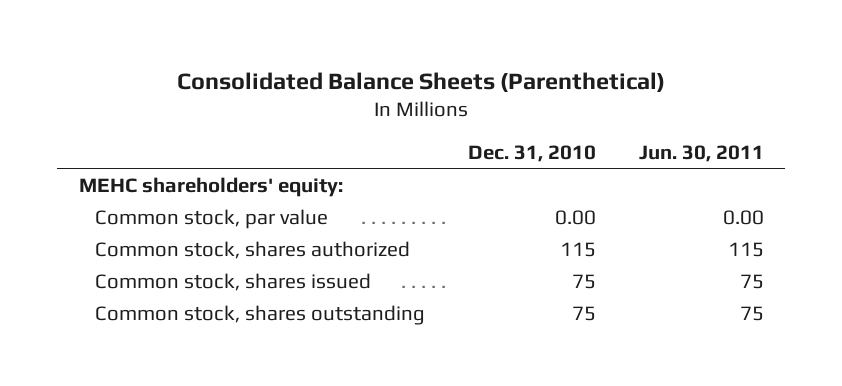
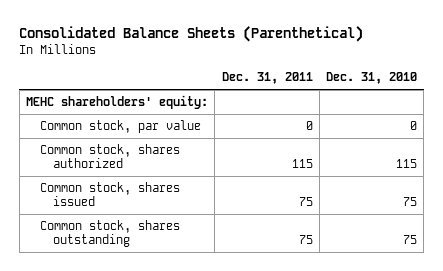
[638,144,764,162] Jun. 30, 2011 -> none
none -> [221,72,313,85] Dec. 31, 2011
[554,209,596,225] 0.00 -> [410,120,418,130] 0

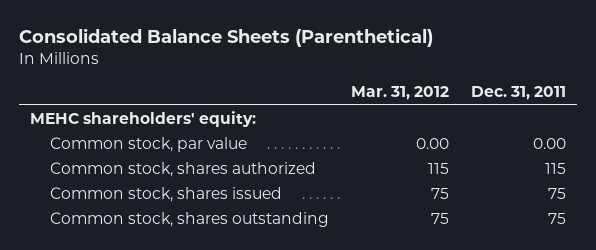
[326,72,418,85] Dec. 31, 2010 -> none
none -> [351,86,450,101] Mar. 31, 2012
[305,120,313,130] 0 -> [532,137,566,149] 0.00

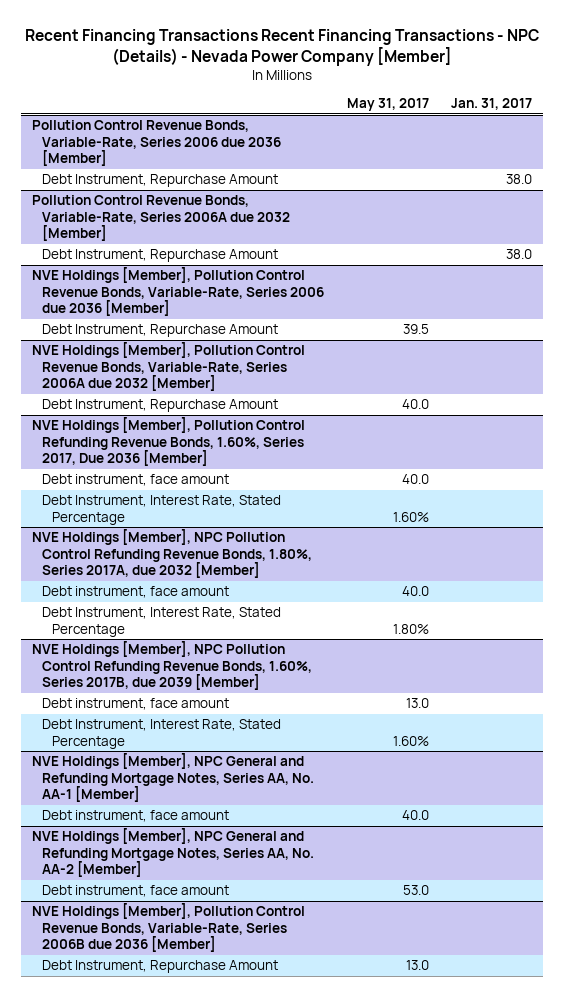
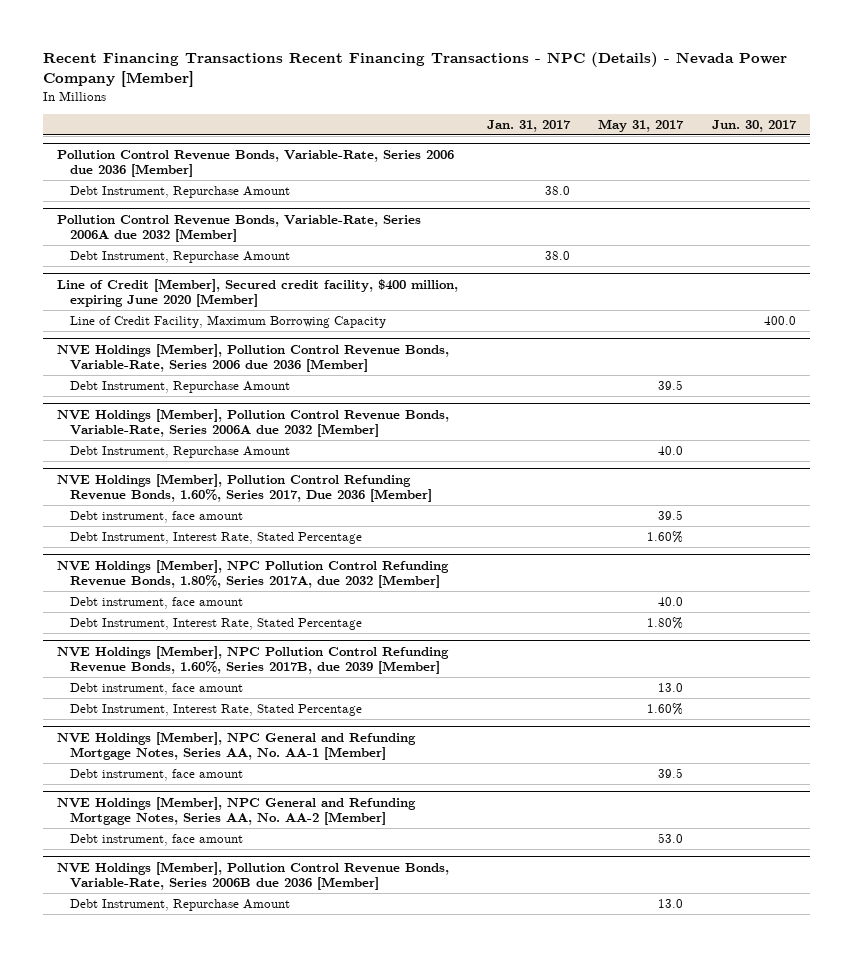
none -> [711,119,797,132] Jun. 30, 2017
none -> [57,278,459,308] Line of Credit [Member], Secured credit facility, $400 million, expiring June 2020 [Member]
none -> [69,314,386,328] Line of Credit Facility, Maximum Borrowing Capacity
[401,474,429,485] 40.0 -> [658,509,684,520] 39.5
[401,810,429,821] 40.0 -> [658,767,684,778] 39.5

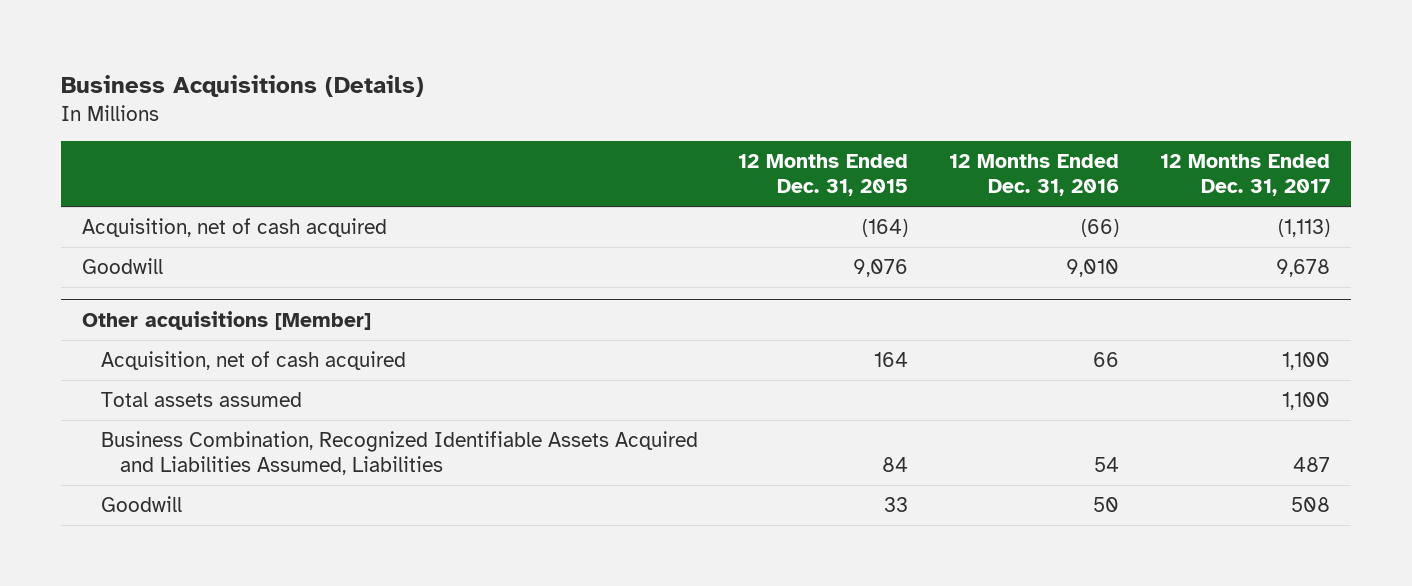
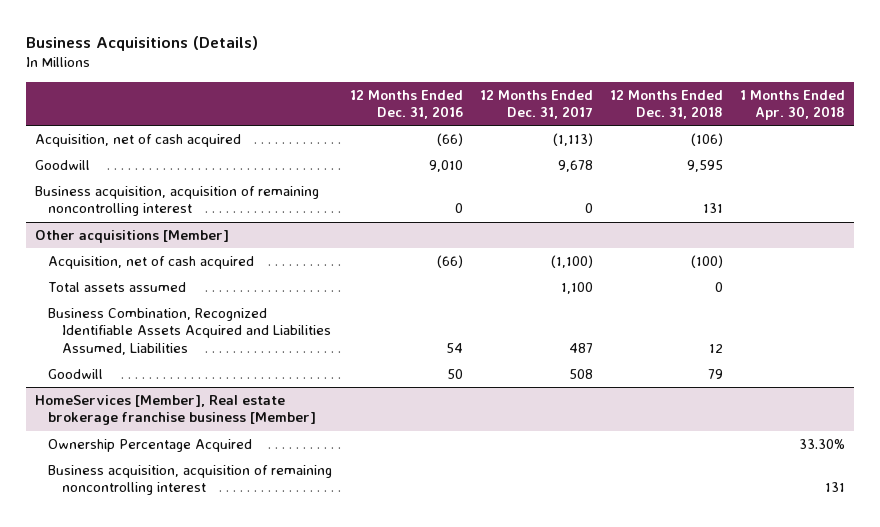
[738,154,909,197] 12 Months Ended Dec. 31, 2015 -> none
none -> [609,89,723,120] 12 Months Ended Dec. 31, 2018
none -> [740,89,846,121] 1 Months Ended Apr. 30, 2018
none -> [34,186,319,217] Business acquisition, acquisition of remaining noncontrolling interest
[1093,352,1120,368] 66 -> [436,255,463,269] (66)
[1282,352,1331,371] 1,100 -> [550,255,593,269] (1,100)
none -> [34,395,317,426] HomeServices [Member], Real estate brokerage franchise business [Member]
none -> [48,439,253,453] Ownership Percentage Acquired
none -> [48,465,333,496] Business acquisition, acquisition of remaining noncontrolling interest

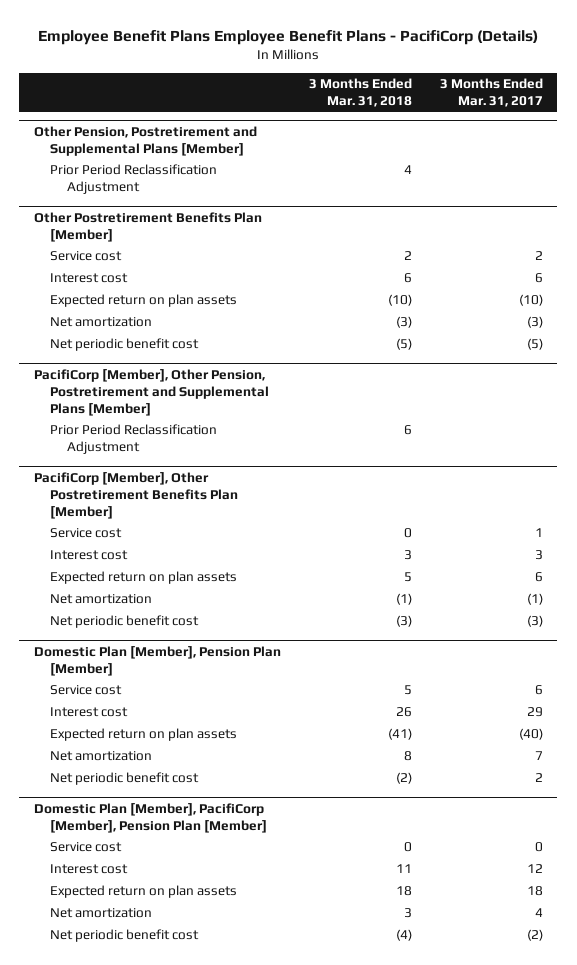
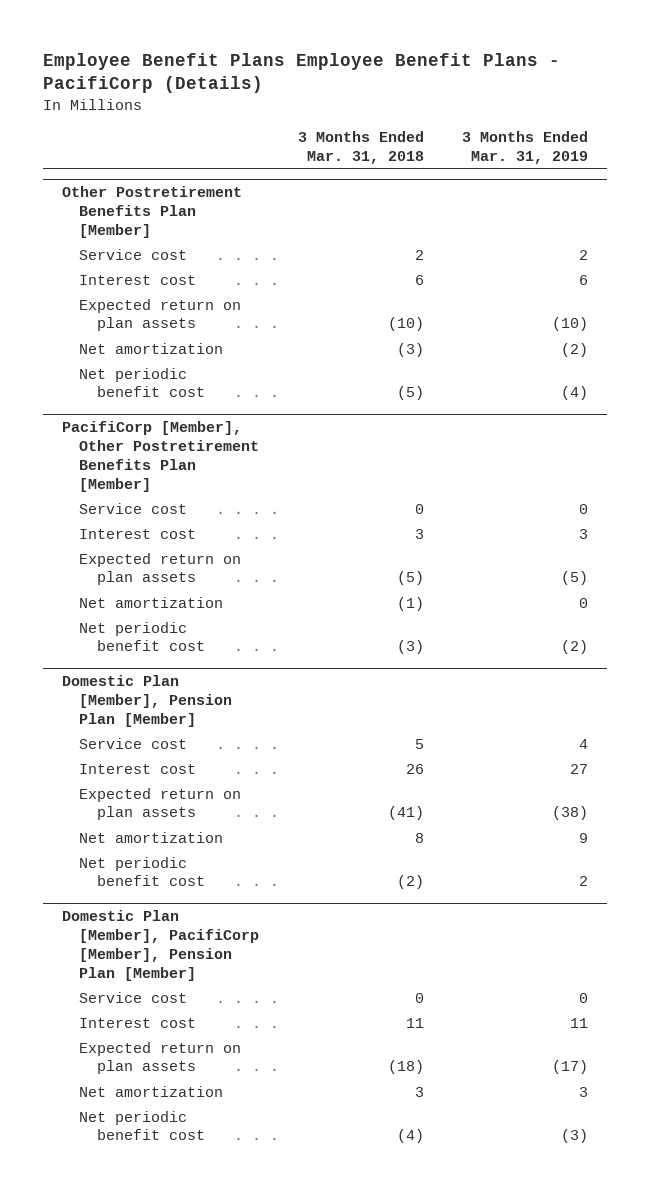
[440,77,544,107] 3 Months Ended Mar. 31, 2017 -> none
none -> [461,131,588,165] 3 Months Ended Mar. 31, 2019
[33,125,257,156] Other Pension, Postretirement and Supplemental Plans [Member] -> none
[50,164,218,195] Prior Period Reclassification Adjustment -> none
[33,368,270,416] PacifiCorp [Member], Other Pension, Postretirement and Supplemental Plans [Member] -> none
[50,424,218,455] Prior Period Reclassification Adjustment -> none
[403,572,412,583] 5 -> [396,571,424,586] (5)
[395,886,412,897] 18 -> [387,1060,424,1075] (18)

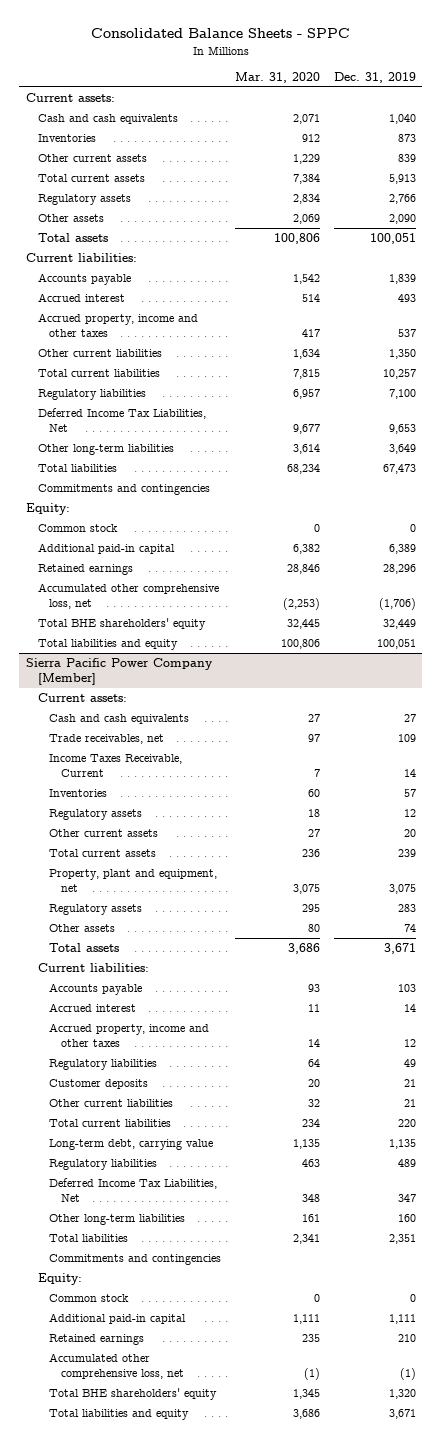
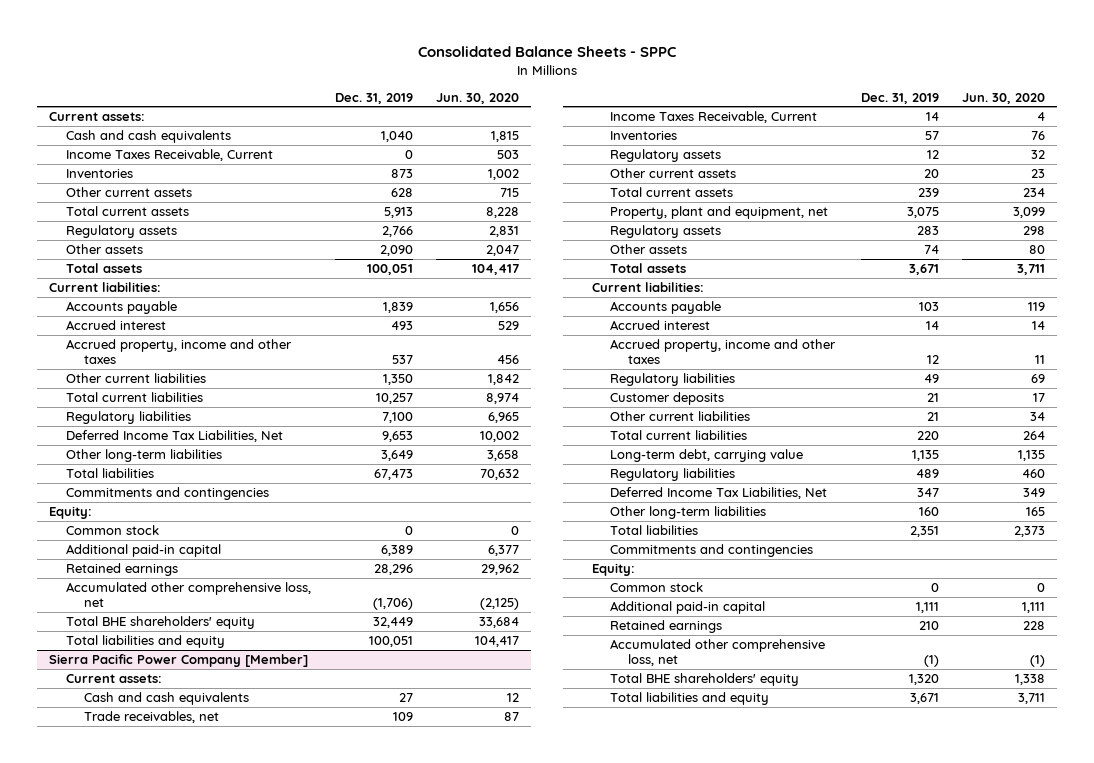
[234,71,320,83] Mar. 31, 2020 -> none
none -> [436,92,520,104] Jun. 30, 2020
none -> [66,148,274,161] Income Taxes Receivable, Current
[397,154,416,163] 839 -> [390,187,413,197] 628

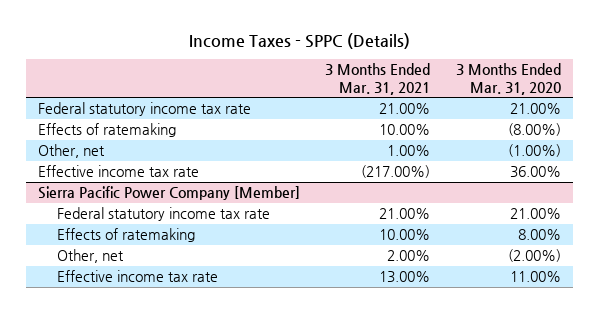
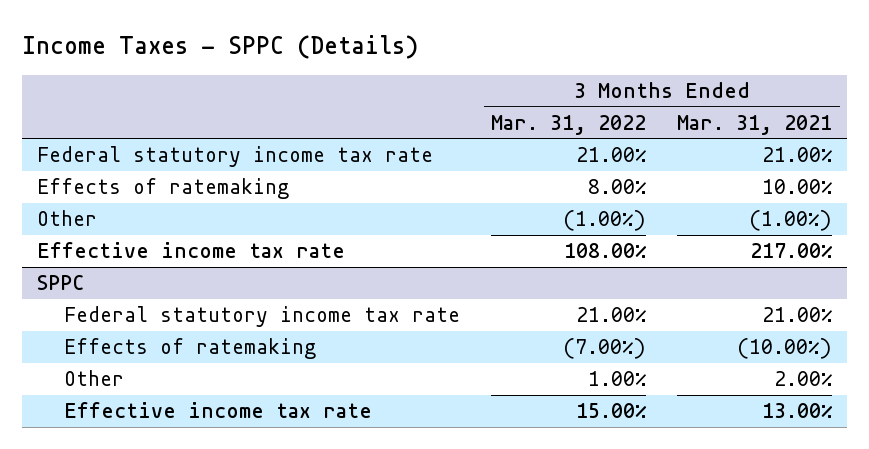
[455,63,561,95] 3 Months Ended Mar. 31, 2020 -> none
none -> [491,114,647,135] Mar. 31, 2022
[38,143,106,158] Other, net -> [36,210,97,227] Other
[387,144,431,156] 1.00% -> [749,210,833,232] (1.00%)
[361,164,431,178] (217.00%) -> [750,243,834,259] 217.00%
[38,185,301,200] Sierra Pacific Power Company [Member] -> [36,275,84,291] SPPC
[379,228,431,240] 10.00% -> [737,338,833,360] (10.00%)
[57,248,125,263] Other, net -> [64,370,125,387] Other

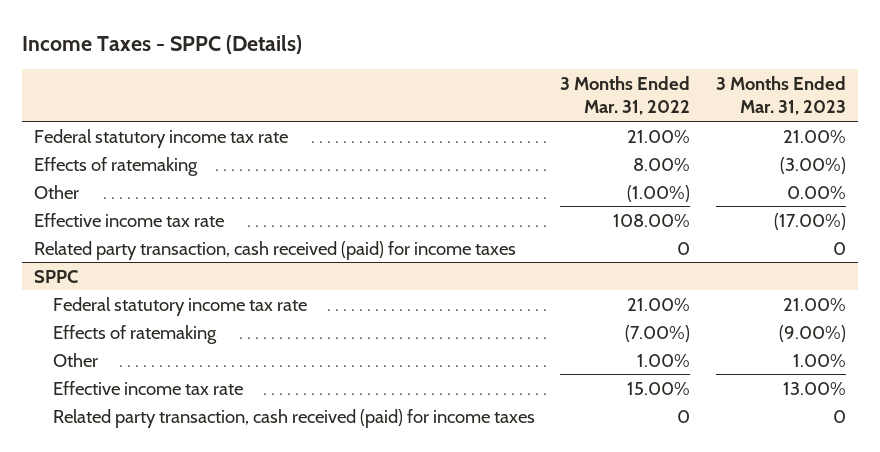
[677,114,833,135] Mar. 31, 2021 -> none
none -> [715,76,846,116] 3 Months Ended Mar. 31, 2023
none -> [34,240,517,260] Related party transaction, cash received (paid) for income taxes
none -> [52,408,535,428] Related party transaction, cash received (paid) for income taxes

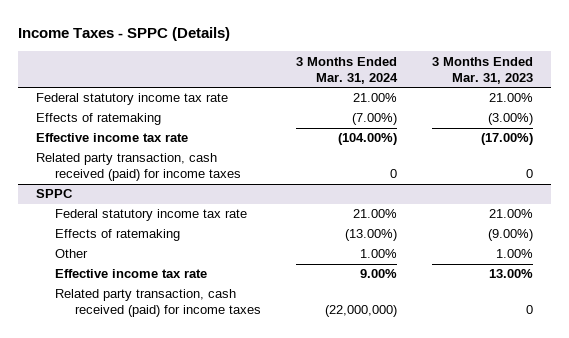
[560,76,691,116] 3 Months Ended Mar. 31, 2022 -> none
none -> [295,56,398,84] 3 Months Ended Mar. 31, 2024
[34,184,80,199] Other -> none

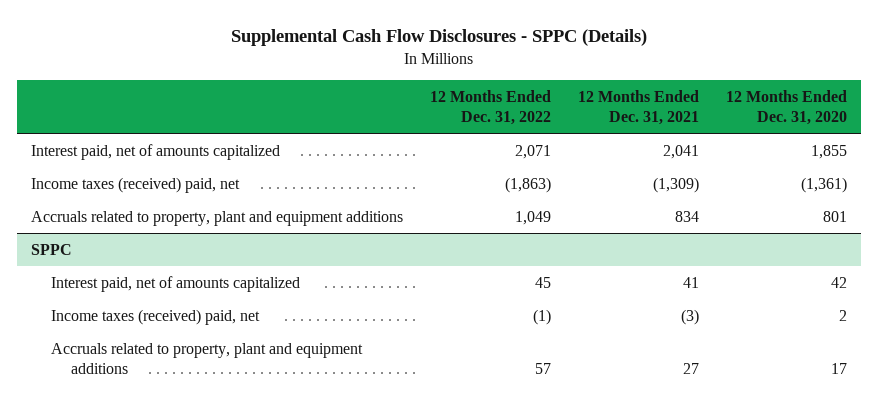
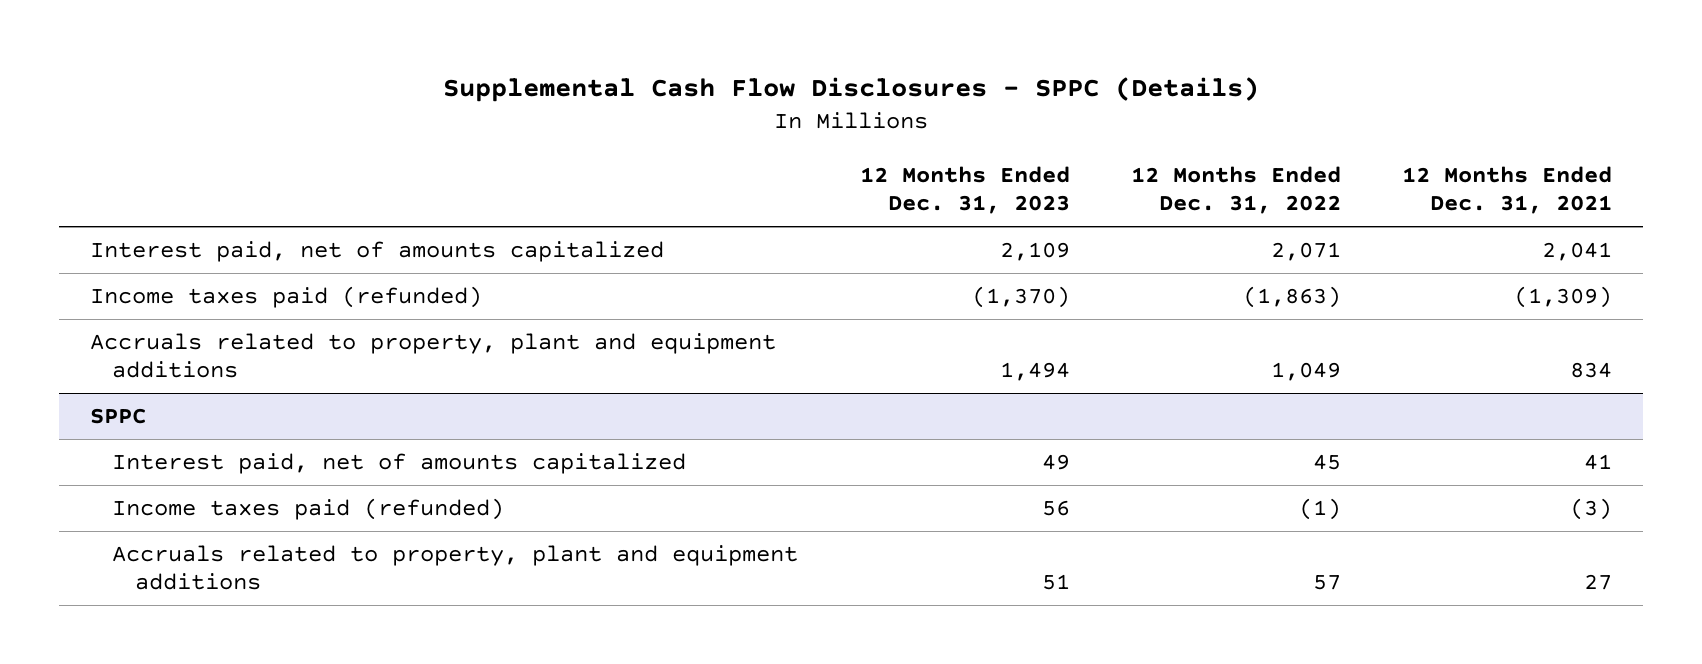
[726,89,848,125] 12 Months Ended Dec. 31, 2020 -> none
none -> [859,166,1070,215] 12 Months Ended Dec. 31, 2023
[30,176,240,193] Income taxes (received) paid, net -> [89,286,482,309] Income taxes paid (refunded)
[50,308,260,325] Income taxes (received) paid, net -> [112,498,505,521] Income taxes paid (refunded)

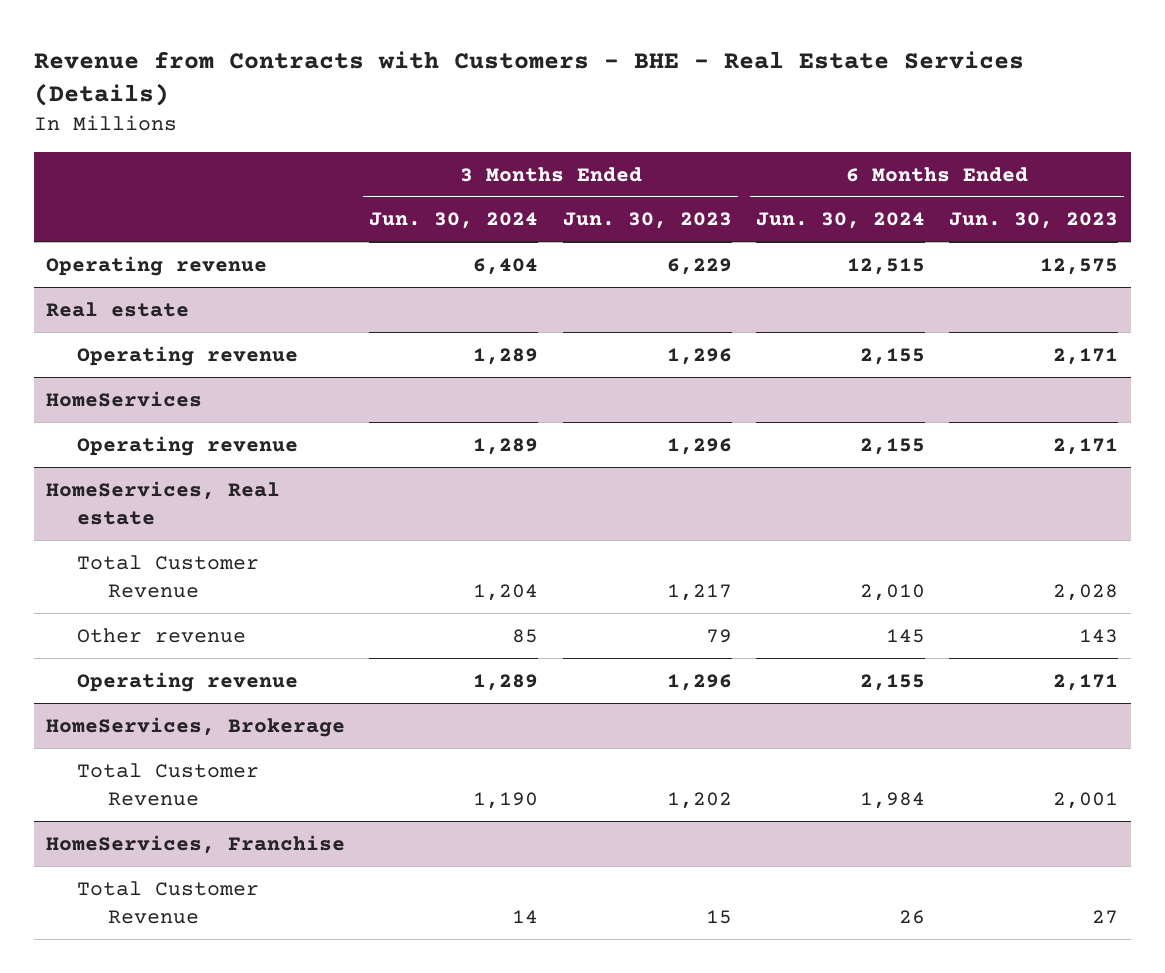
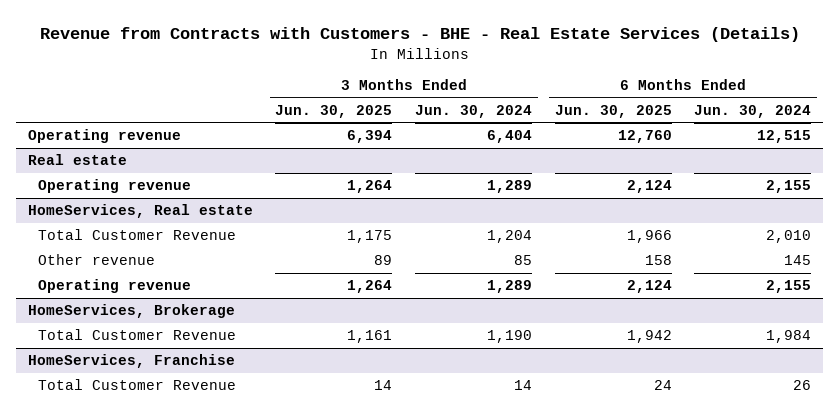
[562,212,732,230] Jun. 30, 2023 -> none
[949,212,1119,230] Jun. 30, 2023 -> none
none -> [275,105,393,119] Jun. 30, 2025
none -> [554,105,672,119] Jun. 30, 2025
[46,390,203,407] HomeServices -> none
[77,435,299,456] Operating revenue -> none

